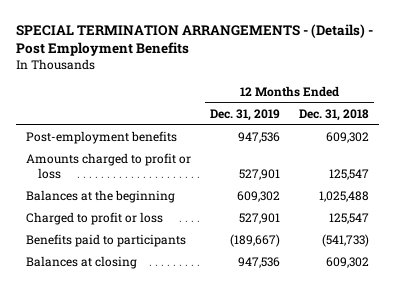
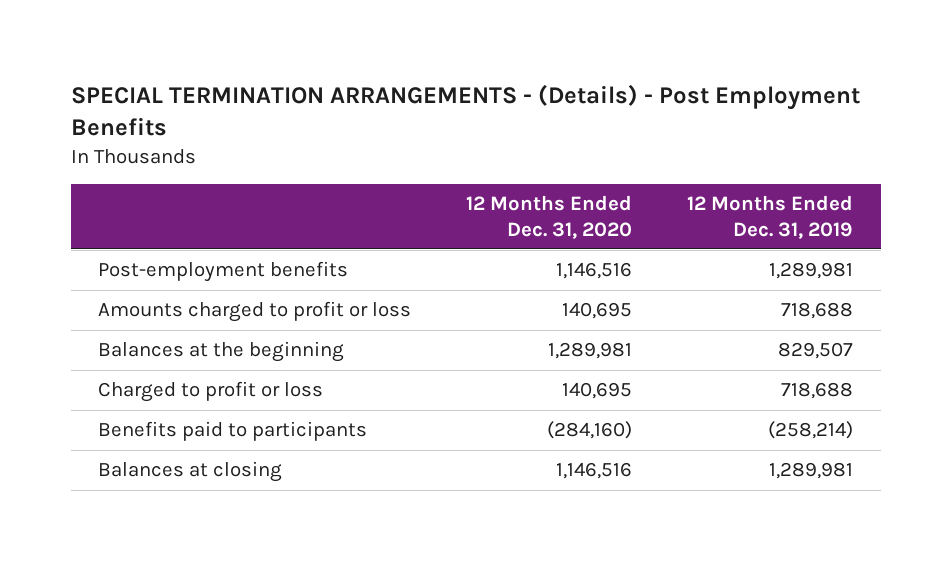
[299,109,370,122] Dec. 31, 2018 -> none
none -> [466,195,633,239] 12 Months Ended Dec. 31, 2020
[238,132,281,144] 947,536 -> [769,262,854,280] 1,289,981
[239,169,281,181] 527,901 -> [781,302,854,320] 718,688
[237,191,281,203] 609,302 -> [778,342,854,360] 829,507
[239,213,281,225] 527,901 -> [781,382,854,400] 718,688
[230,234,281,248] (189,667) -> [768,421,854,440] (258,214)
[238,257,281,269] 947,536 -> [769,462,854,480] 1,289,981

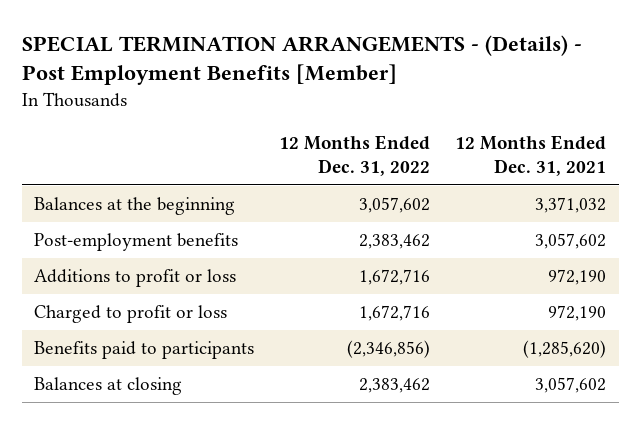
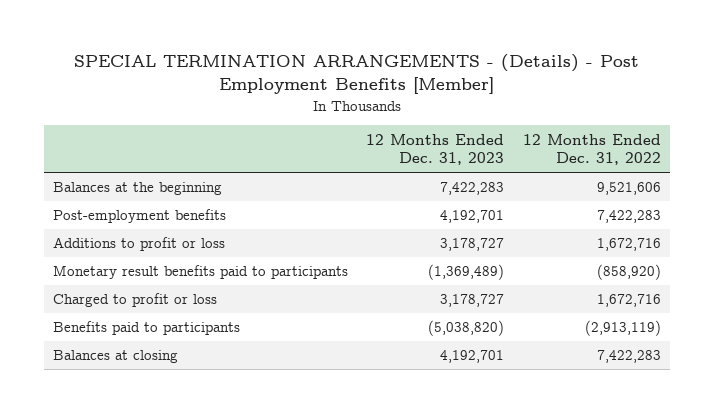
[455,135,607,176] 12 Months Ended Dec. 31, 2021 -> none
none -> [366,133,505,166] 12 Months Ended Dec. 31, 2023
[359,197,431,214] 3,057,602 -> [596,182,661,196] 9,521,606
[359,234,431,250] 2,383,462 -> [596,210,661,224] 7,422,283
none -> [53,265,349,280] Monetary result benefits paid to participants
[347,340,431,359] (2,346,856) -> [584,320,661,337] (2,913,119)
[359,378,431,394] 2,383,462 -> [596,350,661,364] 7,422,283

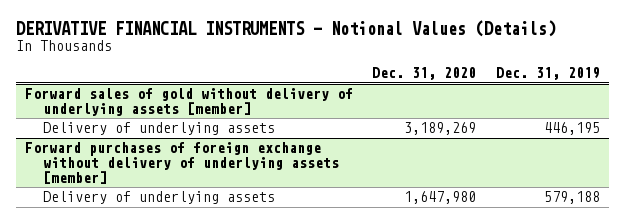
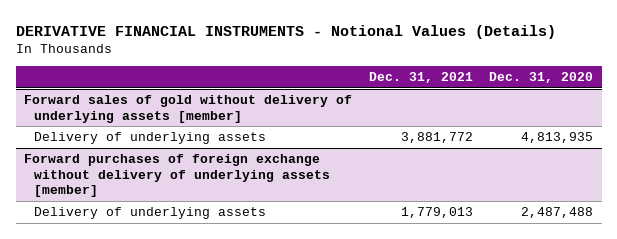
[495,67,600,81] Dec. 31, 2019 -> none
none -> [368,72,473,84] Dec. 31, 2021
[404,122,477,136] 3,189,269 -> [521,132,594,144] 4,813,935
[404,191,477,205] 1,647,980 -> [521,207,594,219] 2,487,488

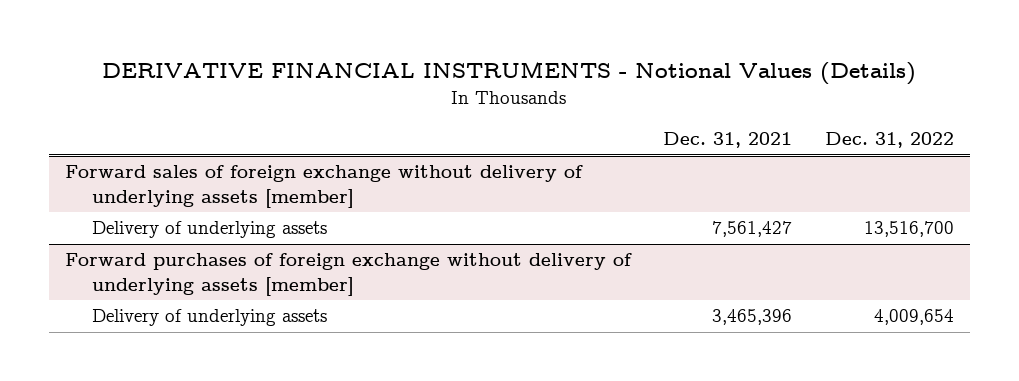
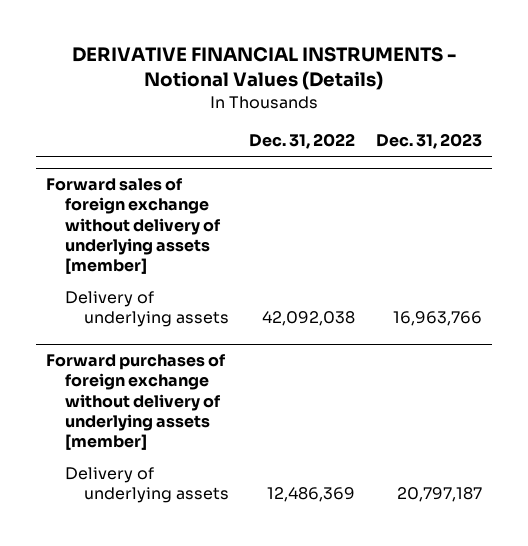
[663,132,793,149] Dec. 31, 2021 -> none
none -> [375,133,482,150] Dec. 31, 2023
[863,221,954,238] 13,516,700 -> [262,311,356,327] 42,092,038
[873,309,954,326] 4,009,654 -> [267,487,356,503] 12,486,369

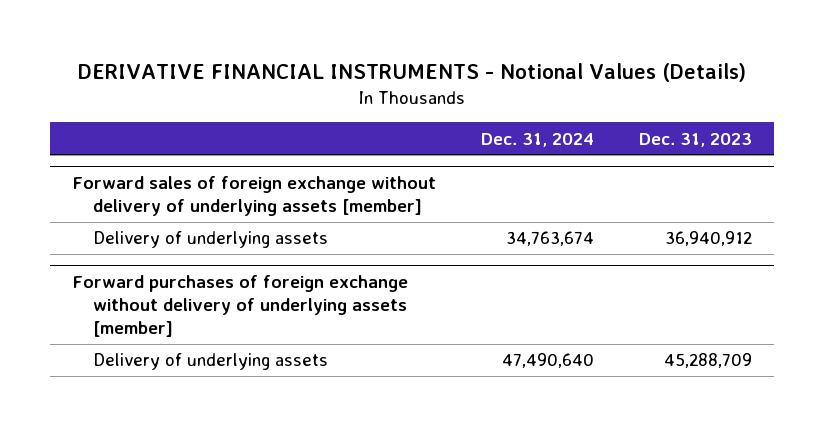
[249,133,356,150] Dec. 31, 2022 -> none
none -> [480,132,594,147] Dec. 31, 2024
[392,311,482,327] 16,963,766 -> [664,231,752,247] 36,940,912
[396,487,482,503] 20,797,187 -> [663,353,752,369] 45,288,709

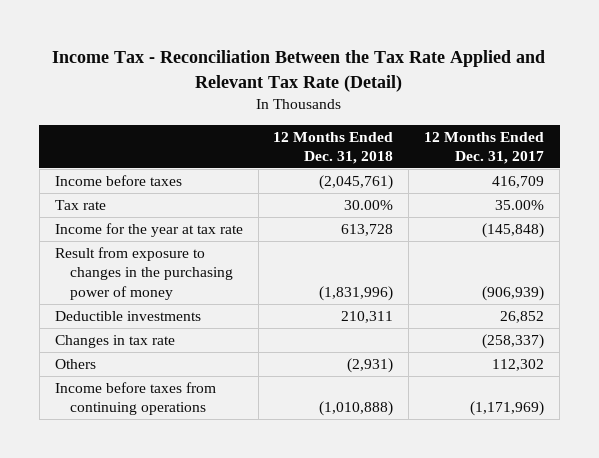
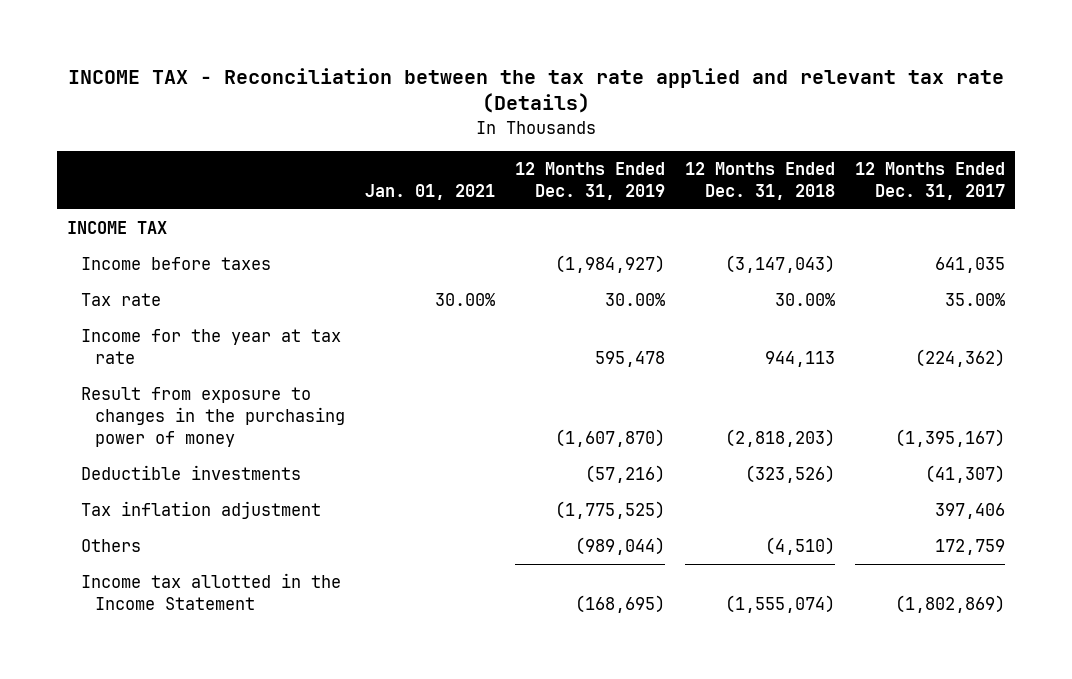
[52,50,546,92] Income Tax - Reconciliation Between the Tax Rate Applied and Relevant Tax Rate (Detail) -> [67,67,1004,114] INCOME TAX - Reconciliation between the tax rate applied and relevant tax rate (Details)
none -> [364,183,495,200] Jan. 01, 2021
none -> [514,161,665,200] 12 Months Ended Dec. 31, 2019
none -> [66,221,167,235] INCOME TAX
[319,175,394,191] (2,045,761) -> [724,255,835,274] (3,147,043)
[492,176,545,189] 416,709 -> [934,257,1005,274] 641,035
[54,335,175,349] Changes in tax rate -> none
[341,224,394,237] 613,728 -> [764,351,835,368] 944,113
[482,223,545,239] (145,848) -> [914,349,1005,368] (224,362)
[319,285,394,301] (1,831,996) -> [724,429,835,448] (2,818,203)
[482,285,545,301] (906,939) -> [894,429,1005,448] (1,395,167)
[341,311,394,324] 210,311 -> [744,465,835,484] (323,526)
[500,311,545,324] 26,852 -> [924,465,1005,484] (41,307)
none -> [80,501,321,520] Tax inflation adjustment
[347,358,394,374] (2,931) -> [764,537,835,556] (4,510)
[492,359,545,372] 112,302 -> [934,539,1005,556] 172,759
[54,382,216,416] Income before taxes from continuing operations -> [80,573,341,611] Income tax allotted in the Income Statement
[319,401,394,417] (1,010,888) -> [724,595,835,614] (1,555,074)
[470,401,545,417] (1,171,969) -> [894,595,1005,614] (1,802,869)

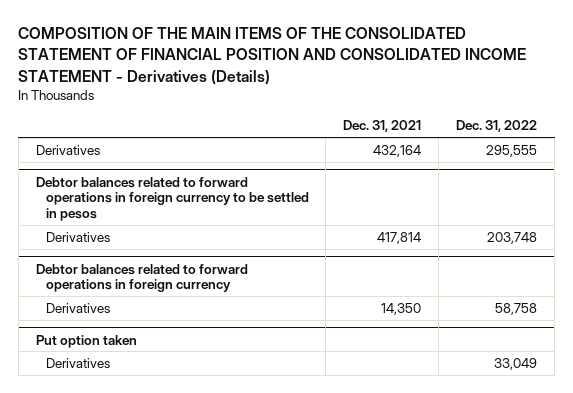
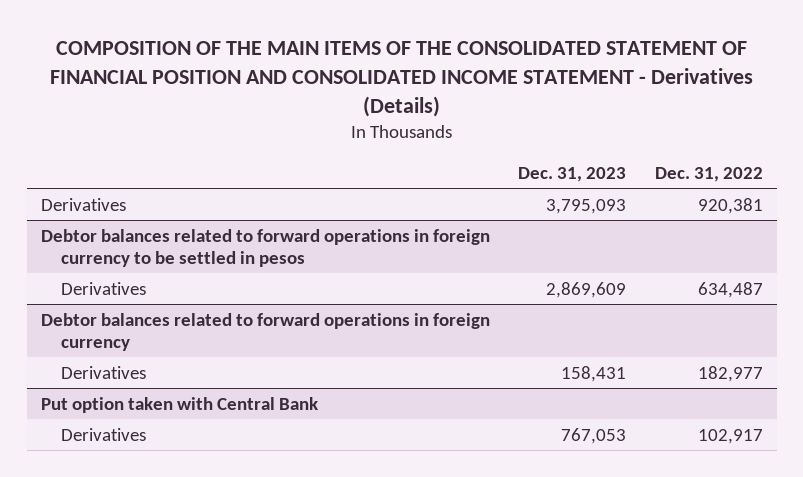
[343,120,422,133] Dec. 31, 2021 -> none
none -> [518,166,627,182] Dec. 31, 2023
[486,144,538,157] 295,555 -> [697,197,763,214] 920,381
[487,231,538,244] 203,748 -> [697,281,763,298] 634,487
[495,302,538,315] 58,758 -> [697,365,763,382] 182,977
[35,334,137,348] Put option taken -> [40,396,318,413] Put option taken with Central Bank
[494,357,538,370] 33,049 -> [697,428,763,444] 102,917

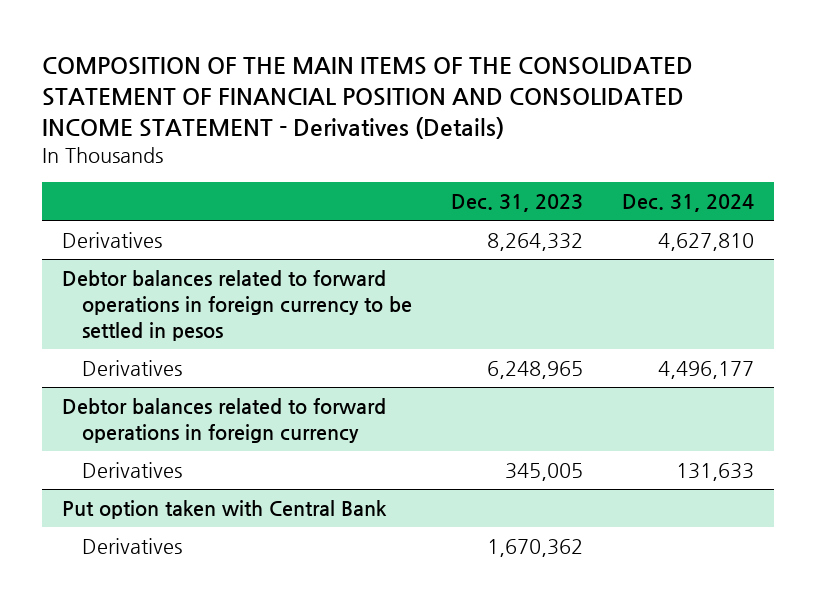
[654,166,763,182] Dec. 31, 2022 -> none
none -> [622,194,755,213] Dec. 31, 2024
[546,198,627,214] 3,795,093 -> [487,233,584,252] 8,264,332
[546,281,627,298] 2,869,609 -> [487,361,584,380] 6,248,965
[561,365,627,382] 158,431 -> [505,463,584,482] 345,005
[561,427,627,444] 767,053 -> [487,539,584,558] 1,670,362

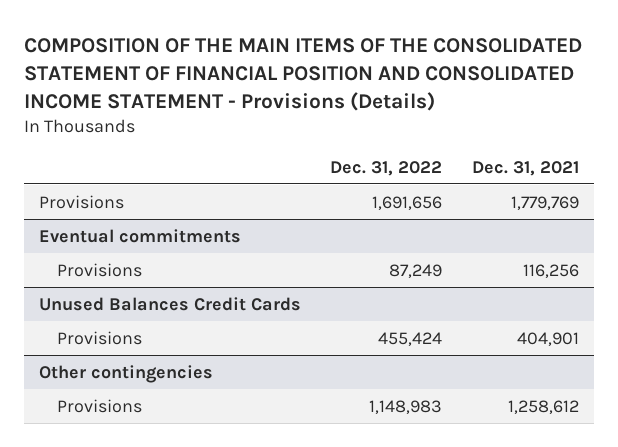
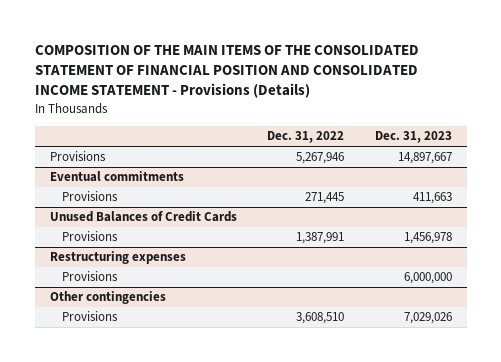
[471,160,579,176] Dec. 31, 2021 -> none
none -> [374,131,452,144] Dec. 31, 2023
[372,195,443,210] 1,691,656 -> [296,152,345,165] 5,267,946
[389,263,443,278] 87,249 -> [305,192,345,205] 271,445
[38,296,301,311] Unused Balances Credit Cards -> [49,211,237,223] Unused Balances of Credit Cards
[378,331,443,346] 455,424 -> [296,232,345,245] 1,387,991
none -> [49,251,186,265] Restructuring expenses
none -> [62,271,119,282] Provisions
[369,399,443,414] 1,148,983 -> [296,312,345,325] 3,608,510

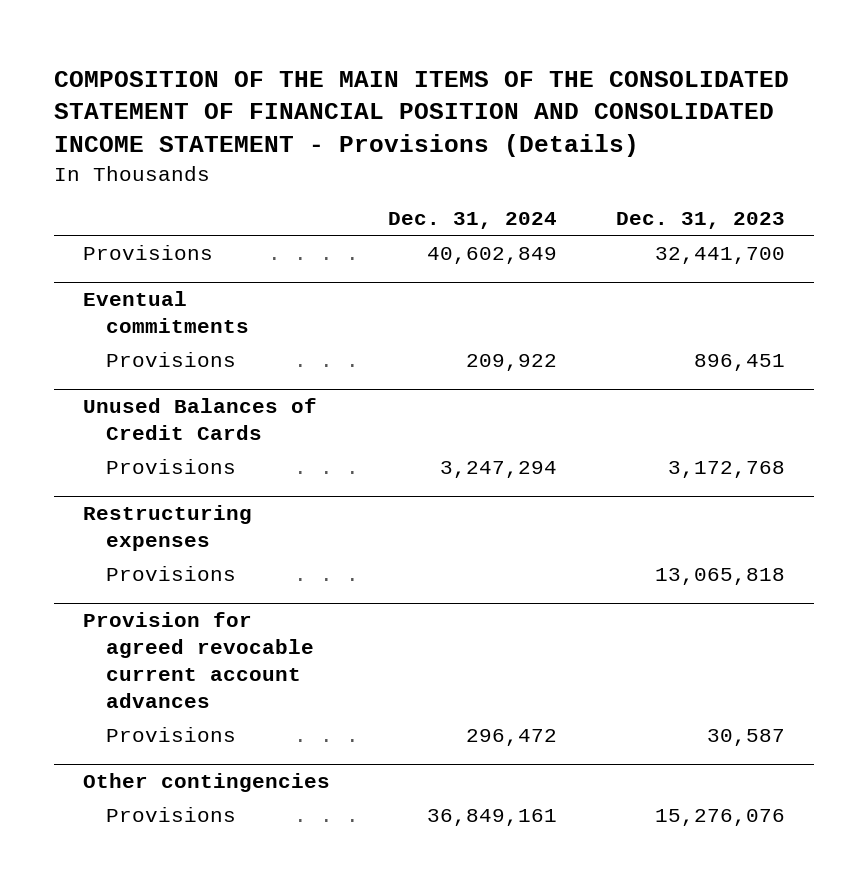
[267,131,345,144] Dec. 31, 2022 -> none
none -> [388,212,558,230] Dec. 31, 2024
[397,152,452,165] 14,897,667 -> [654,246,785,264] 32,441,700
[412,192,452,205] 411,663 -> [693,353,785,371] 896,451
[403,232,452,245] 1,456,978 -> [667,460,785,478] 3,172,768
[403,272,452,285] 6,000,000 -> [654,567,785,585] 13,065,818
none -> [83,612,314,709] Provision for agreed revocable current account advances
none -> [105,726,236,742] Provisions
[403,312,452,325] 7,029,026 -> [654,808,785,826] 15,276,076

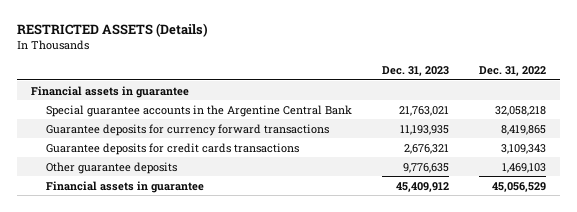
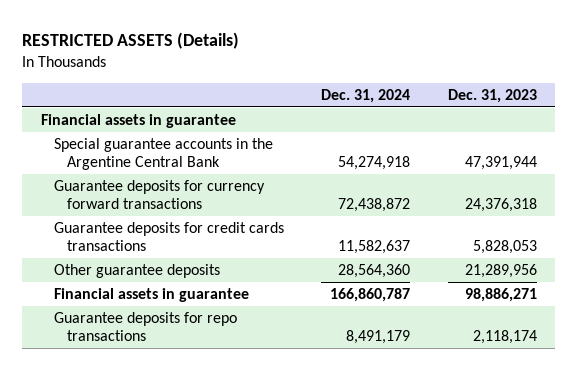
[478,65,546,76] Dec. 31, 2022 -> none
none -> [321,88,411,103] Dec. 31, 2024
[398,105,449,116] 21,763,021 -> [464,156,537,171] 47,391,944
[399,124,449,135] 11,193,935 -> [464,198,537,213] 24,376,318
[403,143,449,154] 2,676,321 -> [472,240,537,255] 5,828,053
[402,162,449,173] 9,776,635 -> [464,264,537,279] 21,289,956
[395,181,449,192] 45,409,912 -> [464,288,537,303] 98,886,271
none -> [53,312,237,342] Guarantee deposits for repo transactions

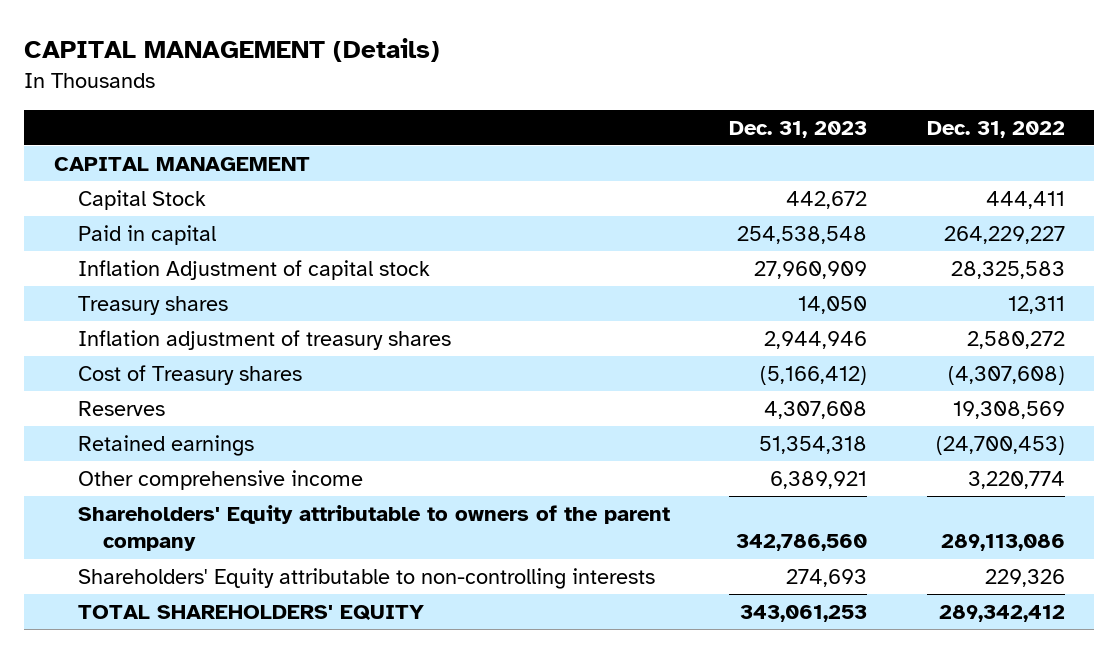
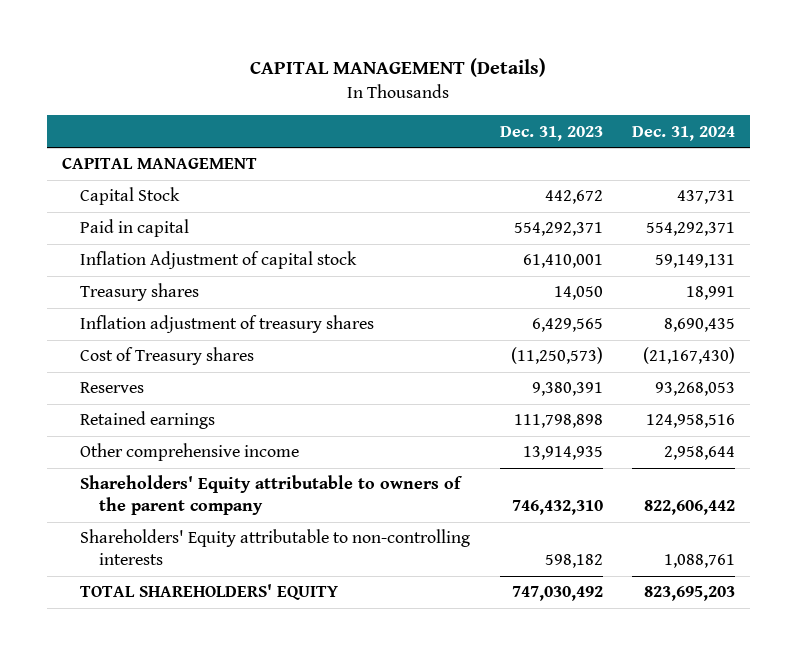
[926,120,1065,138] Dec. 31, 2022 -> none
none -> [631,125,735,141] Dec. 31, 2024
[737,226,868,245] 254,538,548 -> [513,222,603,237] 554,292,371
[754,261,868,280] 27,960,909 -> [522,254,603,269] 61,410,001
[764,331,868,350] 2,944,946 -> [531,318,603,333] 6,429,565
[760,366,868,386] (5,166,412) -> [510,347,603,365] (11,250,573)
[764,401,868,420] 4,307,608 -> [531,382,603,397] 9,380,391
[759,436,868,455] 51,354,318 -> [513,414,603,429] 111,798,898
[770,471,868,490] 6,389,921 -> [522,446,603,461] 13,914,935
[736,534,868,552] 342,786,560 -> [511,500,603,516] 746,432,310
[786,569,868,588] 274,693 -> [544,554,603,569] 598,182
[740,605,868,623] 343,061,253 -> [511,586,603,602] 747,030,492

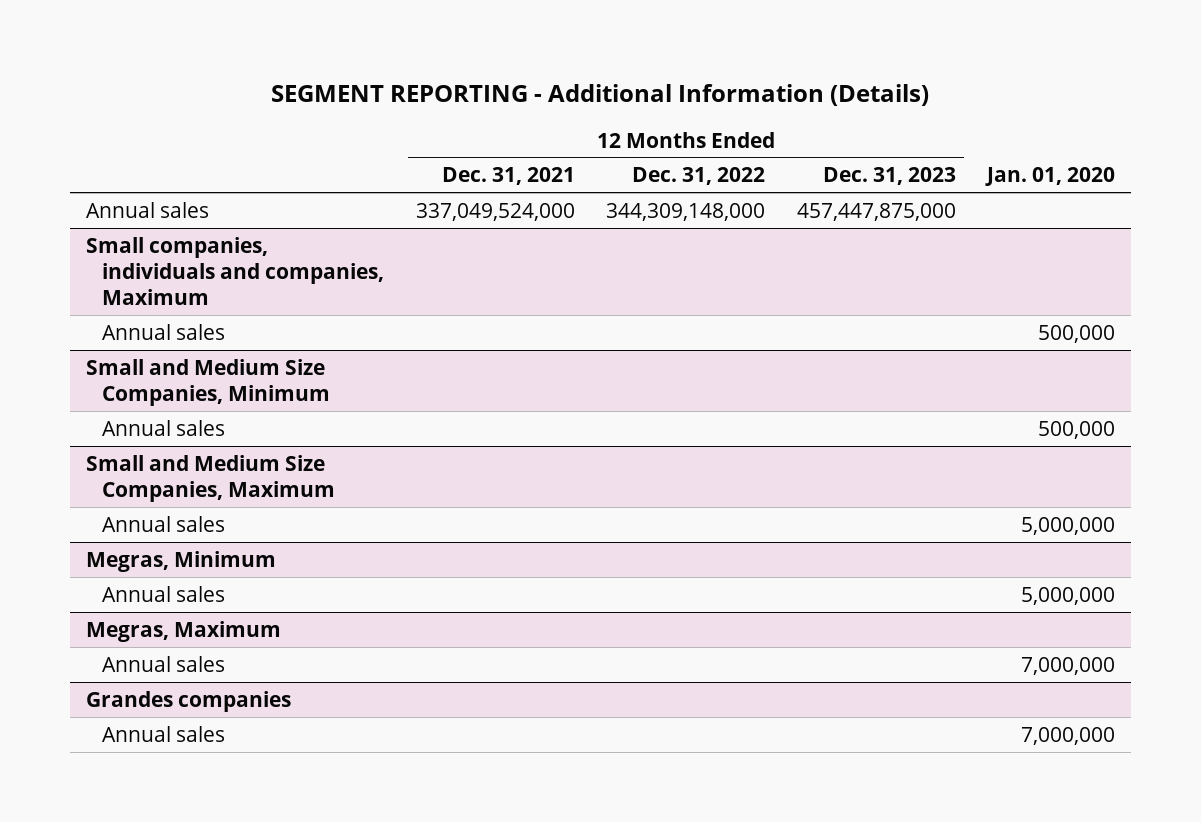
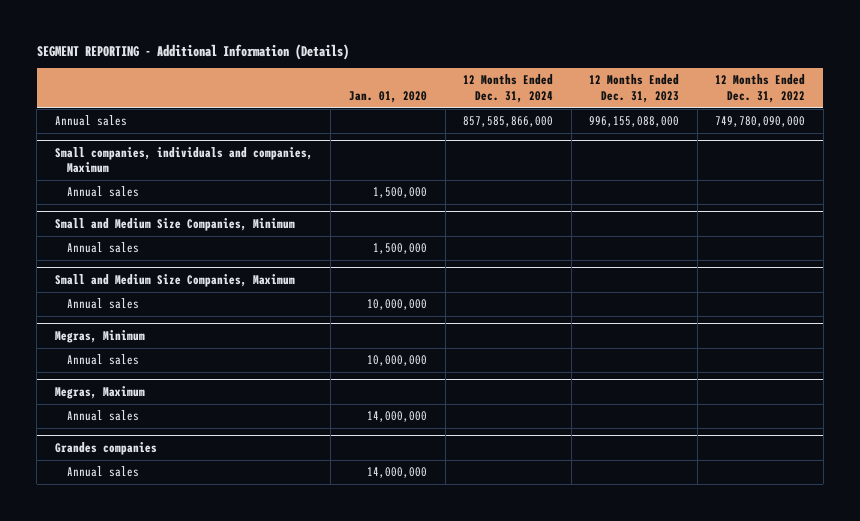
[441,167,575,186] Dec. 31, 2021 -> none
none -> [463,74,554,103] 12 Months Ended Dec. 31, 2024
[606,202,766,221] 344,309,148,000 -> [715,116,806,128] 749,780,090,000
[796,202,956,221] 457,447,875,000 -> [589,116,680,128] 996,155,088,000
[1038,324,1116,343] 500,000 -> [372,187,427,199] 1,500,000
[1038,420,1116,439] 500,000 -> [372,243,427,255] 1,500,000
[1021,516,1116,535] 5,000,000 -> [366,299,427,311] 10,000,000
[1021,586,1116,605] 5,000,000 -> [366,355,427,367] 10,000,000
[1021,656,1116,675] 7,000,000 -> [366,411,427,423] 14,000,000
[1021,726,1116,745] 7,000,000 -> [366,467,427,479] 14,000,000

